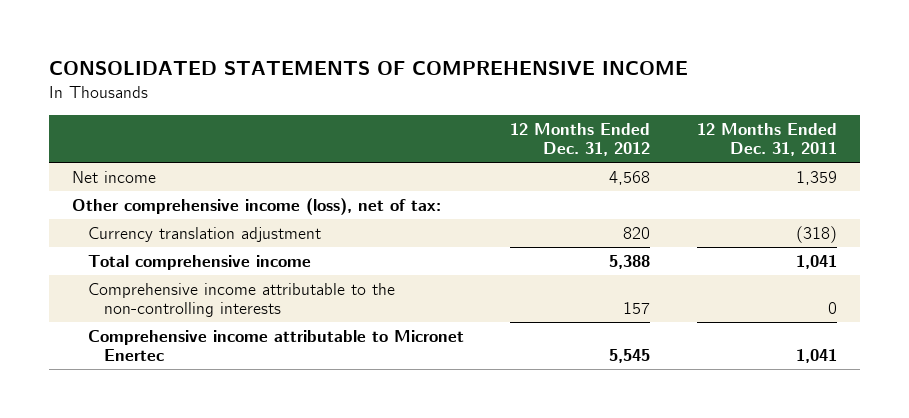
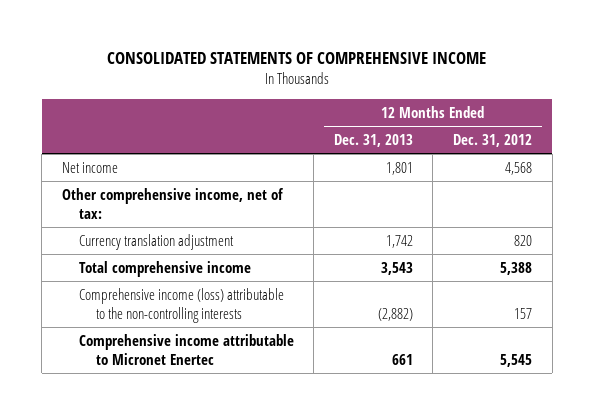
[696,122,837,157] 12 Months Ended Dec. 31, 2011 -> none
none -> [333,133,413,147] Dec. 31, 2013
[71,197,441,215] Other comprehensive income (loss), net of tax: -> [61,187,284,219] Other comprehensive income, net of tax:
[88,282,396,318] Comprehensive income attributable to the non-controlling interests -> [78,287,284,323] Comprehensive income (loss) attributable to the non-controlling interests

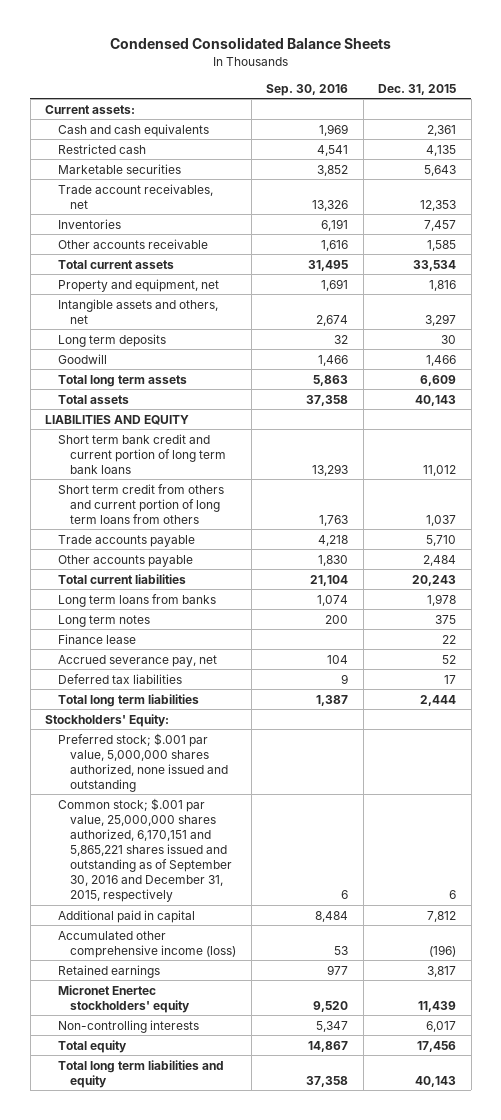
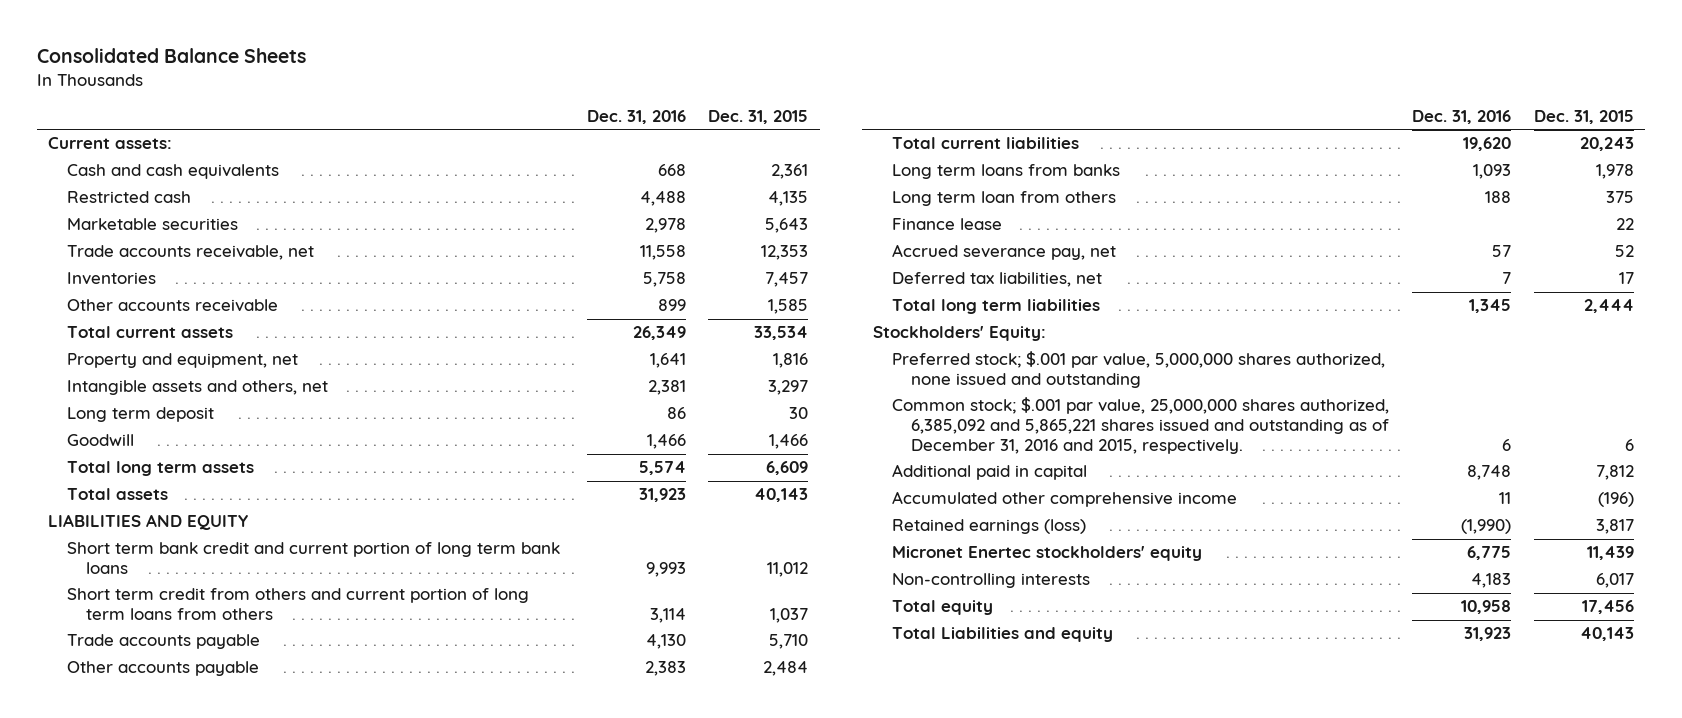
[109,37,391,50] Condensed Consolidated Balance Sheets -> [36,47,306,63] Consolidated Balance Sheets
[266,83,349,96] Sep. 30, 2016 -> none
none -> [586,109,686,124] Dec. 31, 2016
[57,183,213,209] Trade account receivables, net -> [66,245,314,261] Trade accounts receivable, net
[57,333,166,347] Long term deposits -> [66,407,214,423] Long term deposit
[57,614,150,627] Long term notes -> [892,191,1117,207] Long term loan from others
[57,673,182,684] Deferred tax liabilities -> [892,272,1103,288] Deferred tax liabilities, net
[57,797,233,902] Common stock; $.001 par value, 25,000,000 shares authorized, 6,170,151 and 5,865,221 shares issued and outstanding as of September 30, 2016 and December 31, 2015, respectively -> [892,397,1390,454] Common stock; $.001 par value, 25,000,000 shares authorized, 6,385,092 and 5,865,221 shares issued and outstanding as of December 31, 2016 and 2015, respectively.
[57,930,237,958] Accumulated other comprehensive income (loss) -> [892,491,1238,508] Accumulated other comprehensive income
[57,964,160,978] Retained earnings -> [892,519,1087,535] Retained earnings (loss)
[57,1059,224,1088] Total long term liabilities and equity -> [892,627,1114,643] Total Liabilities and equity

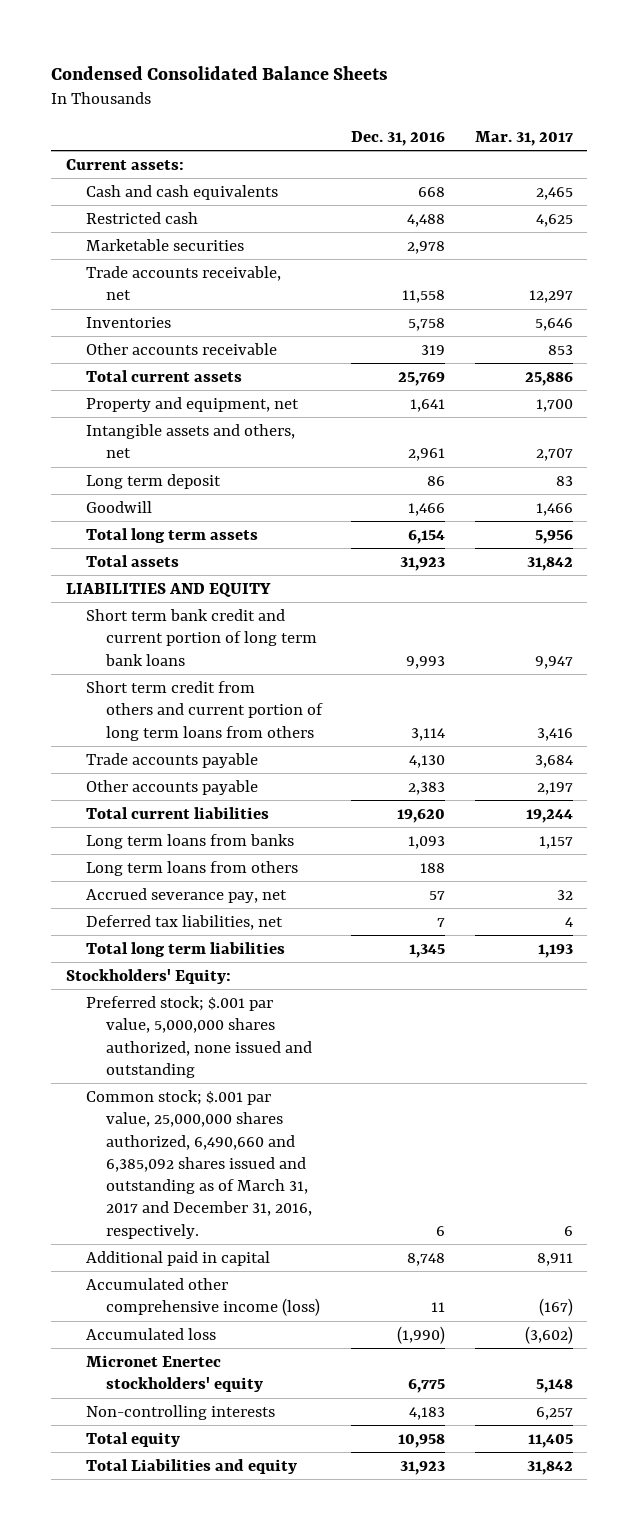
[36,47,306,63] Consolidated Balance Sheets -> [51,65,389,80] Condensed Consolidated Balance Sheets
[708,109,809,124] Dec. 31, 2015 -> none
none -> [474,130,573,146] Mar. 31, 2017
[657,299,686,312] 899 -> [421,344,446,355] 319
[632,326,686,341] 26,349 -> [398,371,446,386] 25,769
[647,380,686,396] 2,381 -> [408,448,446,462] 2,961
[638,461,686,476] 5,574 -> [408,529,446,544] 6,154
[892,218,1003,231] Finance lease -> none
[892,191,1117,207] Long term loan from others -> [86,860,299,876] Long term loans from others
[892,397,1390,454] Common stock; $.001 par value, 25,000,000 shares authorized, 6,385,092 and 5,865,221 shares issued and outstanding as of December 31, 2016 and 2015, respectively. -> [86,1089,313,1239] Common stock; $.001 par value, 25,000,000 shares authorized, 6,490,660 and 6,385,092 shares issued and outstanding as of March 31, 2017 and December 31, 2016, respectively.
[892,491,1238,508] Accumulated other comprehensive income -> [86,1277,321,1317] Accumulated other comprehensive income (loss)
[892,519,1087,535] Retained earnings (loss) -> [86,1327,217,1340] Accumulated loss

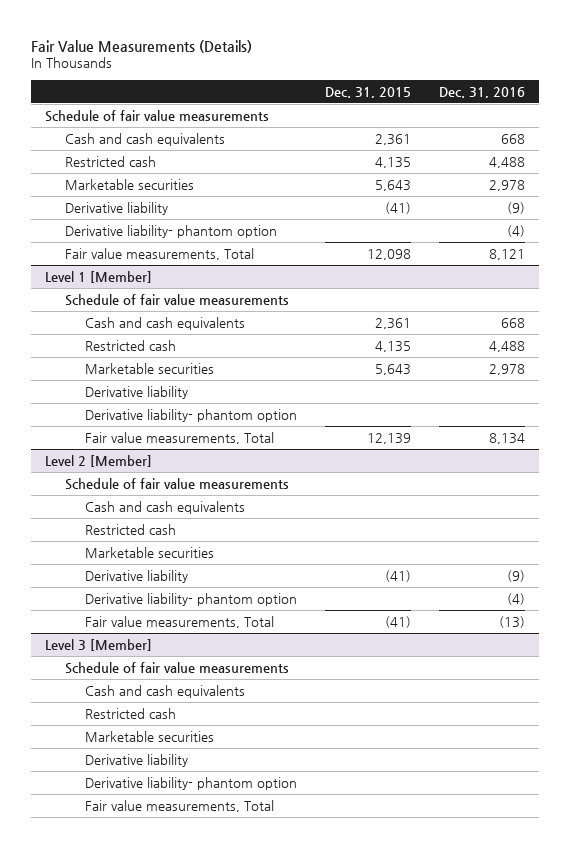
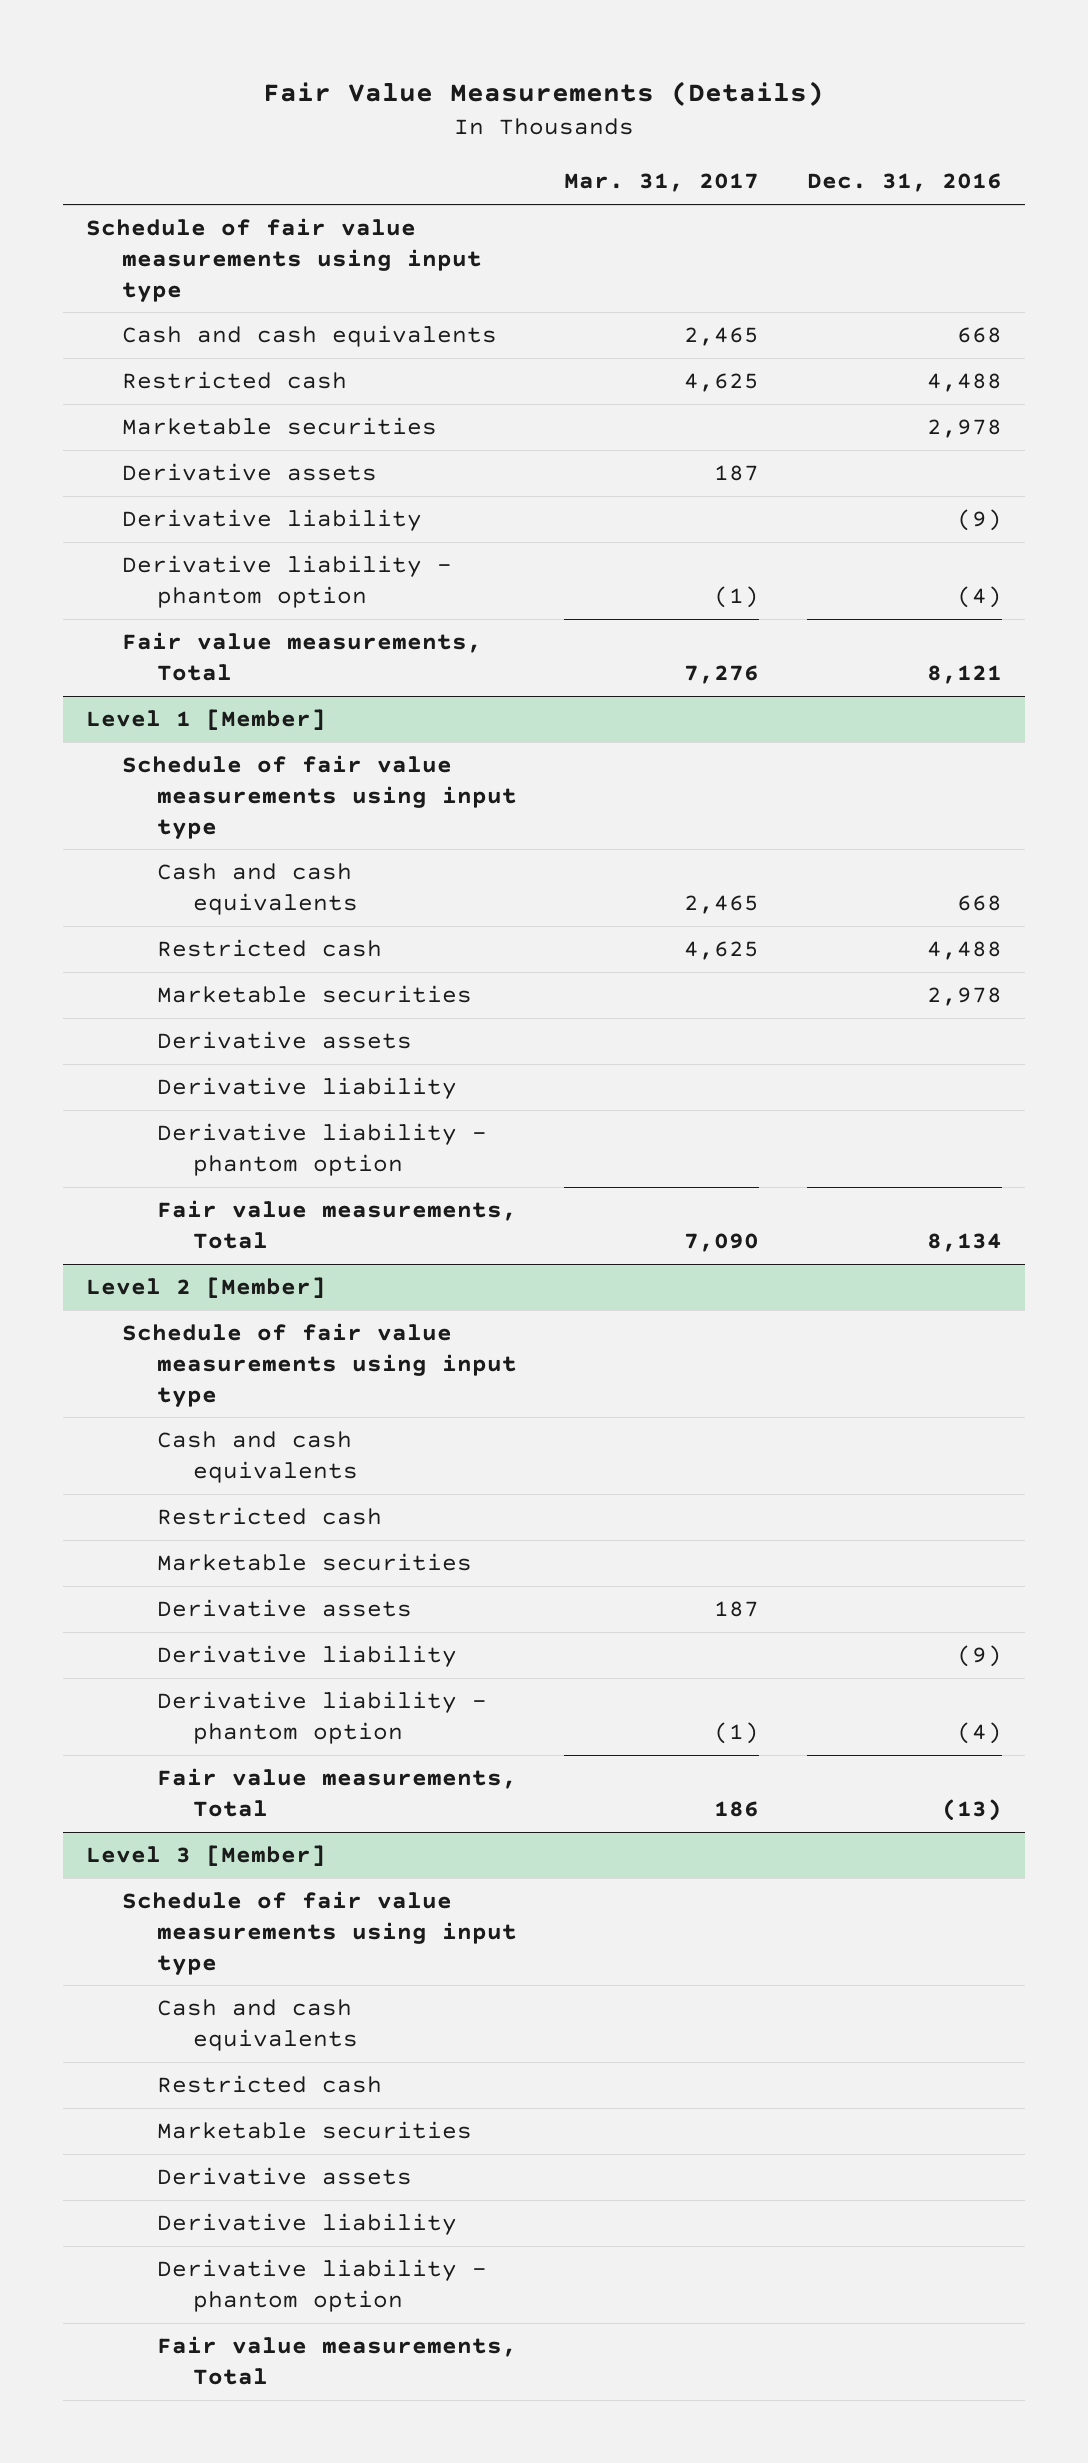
[324,86,411,98] Dec. 31, 2015 -> none
none -> [564,173,760,193] Mar. 31, 2017
[45,109,270,122] Schedule of fair value measurements -> [86,218,482,302] Schedule of fair value measurements using input type
none -> [121,463,377,482] Derivative assets
[65,224,278,238] Derivative liability- phantom option -> [121,555,452,608] Derivative liability - phantom option
[65,293,290,306] Schedule of fair value measurements -> [121,755,518,839] Schedule of fair value measurements using input type
none -> [157,1031,413,1050] Derivative assets
[84,408,297,422] Derivative liability- phantom option -> [157,1123,488,1176] Derivative liability - phantom option
[65,477,290,490] Schedule of fair value measurements -> [121,1323,518,1407] Schedule of fair value measurements using input type
none -> [157,1599,413,1618] Derivative assets
[84,592,297,606] Derivative liability- phantom option -> [157,1691,488,1744] Derivative liability - phantom option
[65,661,290,674] Schedule of fair value measurements -> [121,1891,518,1975] Schedule of fair value measurements using input type
none -> [157,2167,413,2186] Derivative assets
[84,776,297,790] Derivative liability- phantom option -> [157,2259,488,2312] Derivative liability - phantom option

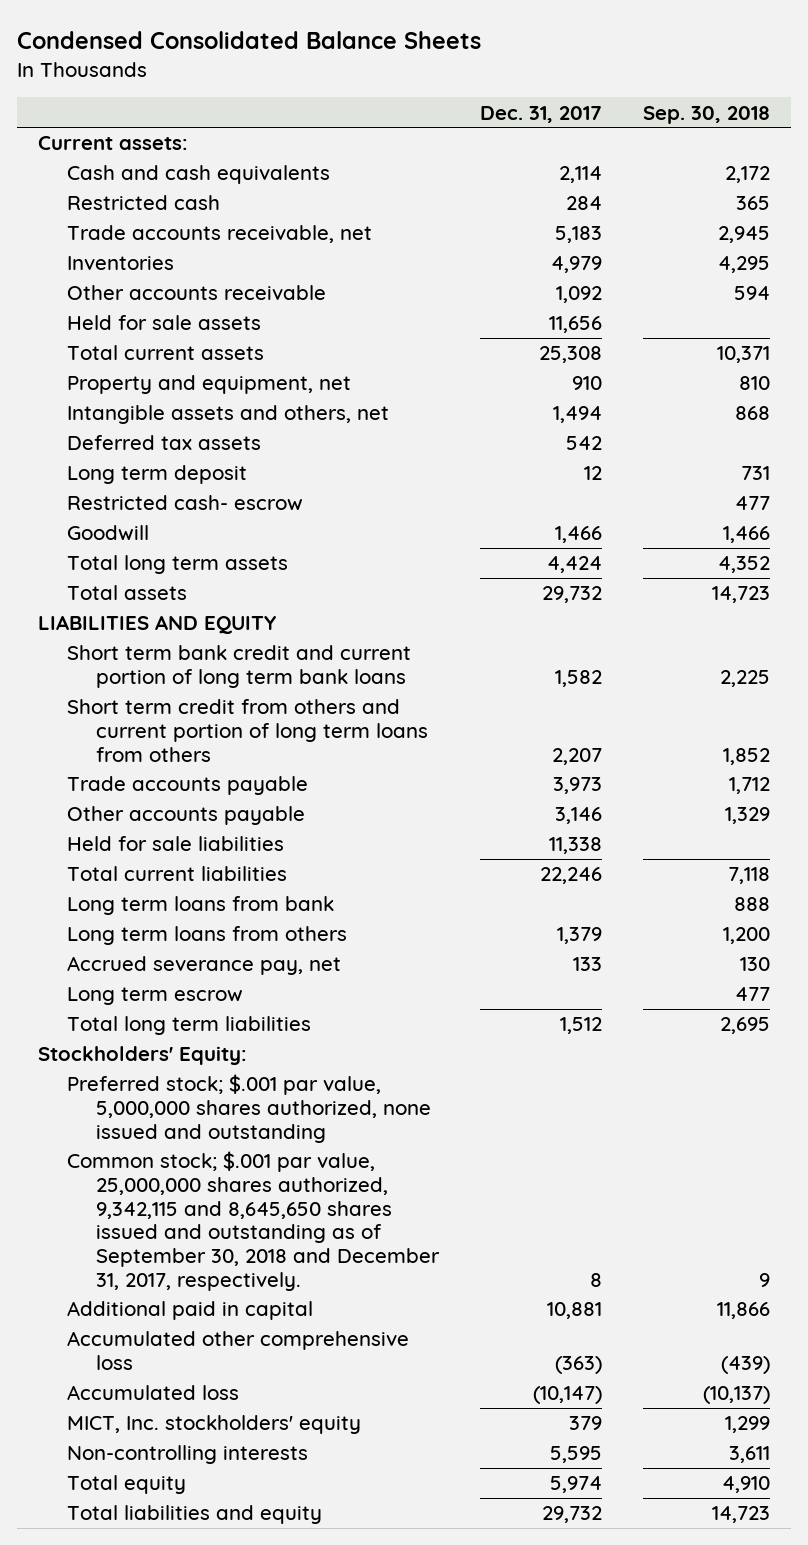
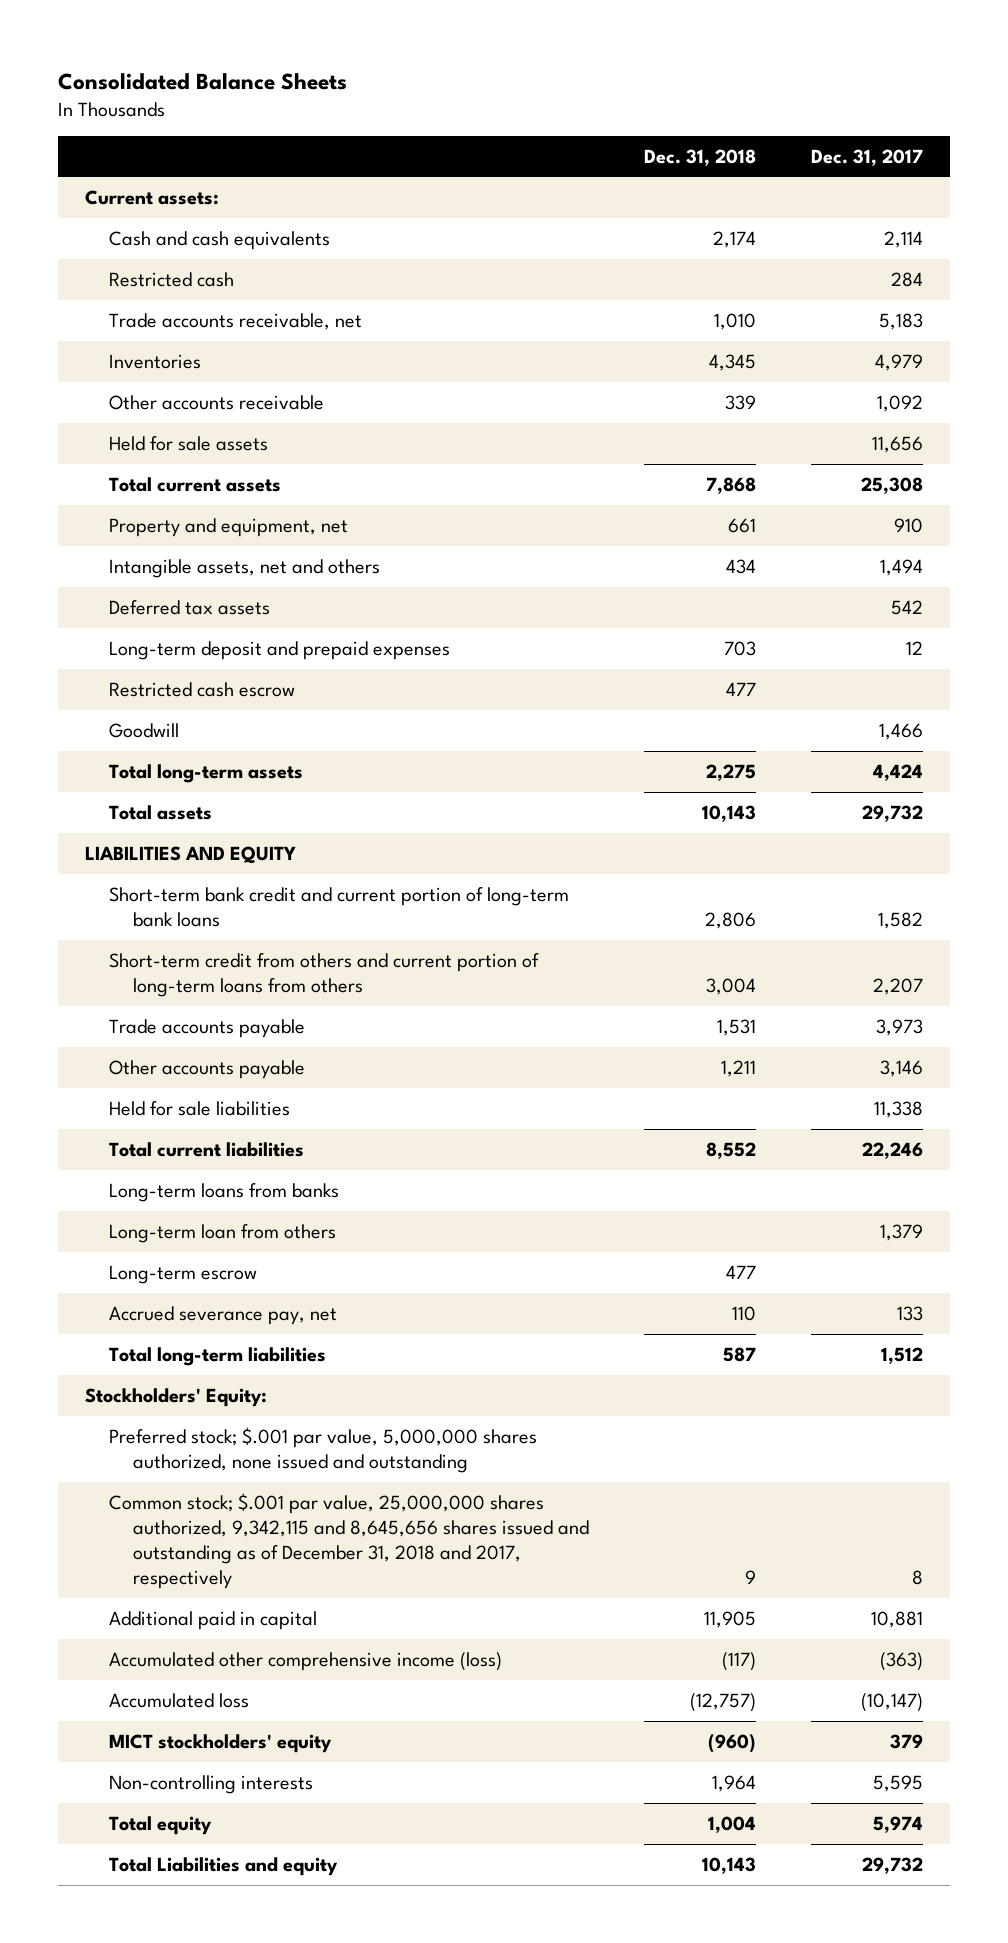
[17,31,482,50] Condensed Consolidated Balance Sheets -> [57,72,347,90] Consolidated Balance Sheets
[642,105,770,124] Sep. 30, 2018 -> none
none -> [644,148,757,166] Dec. 31, 2018
[66,405,389,425] Intangible assets and others, net -> [109,558,381,578] Intangible assets, net and others
[66,465,247,485] Long term deposit -> [109,640,451,660] Long-term deposit and prepaid expenses
[66,495,303,512] Restricted cash- escrow -> [109,681,296,697] Restricted cash escrow
[66,555,288,575] Total long term assets -> [109,763,304,783] Total long-term assets
[66,645,411,688] Short term bank credit and current portion of long term bank loans -> [109,886,570,927] Short-term bank credit and current portion of long-term bank loans
[66,699,428,762] Short term credit from others and current portion of long term loans from others -> [109,952,540,997] Short-term credit from others and current portion of long-term loans from others
[66,896,334,916] Long term loans from bank -> [109,1182,340,1202] Long-term loans from banks
[66,926,347,946] Long term loans from others -> [109,1223,337,1243] Long-term loan from others
none -> [109,1264,258,1284] Long-term escrow
[66,987,243,1006] Long term escrow -> none
[66,1016,311,1036] Total long term liabilities -> [109,1346,327,1366] Total long-term liabilities
[66,1151,440,1291] Common stock; $.001 par value, 25,000,000 shares authorized, 9,342,115 and 8,645,650 shares issued and outstanding as of September 30, 2018 and December 31, 2017, respectively. -> [109,1492,590,1590] Common stock; $.001 par value, 25,000,000 shares authorized, 9,342,115 and 8,645,656 shares issued and outstanding as of December 31, 2018 and 2017, respectively
[66,1331,409,1370] Accumulated other comprehensive loss -> [109,1651,503,1671] Accumulated other comprehensive income (loss)
[66,1415,361,1435] MICT, Inc. stockholders' equity -> [109,1733,333,1753] MICT stockholders' equity
[66,1505,322,1525] Total liabilities and equity -> [109,1856,339,1876] Total Liabilities and equity

